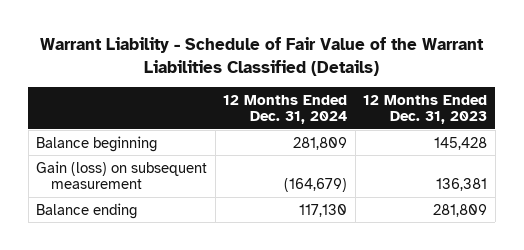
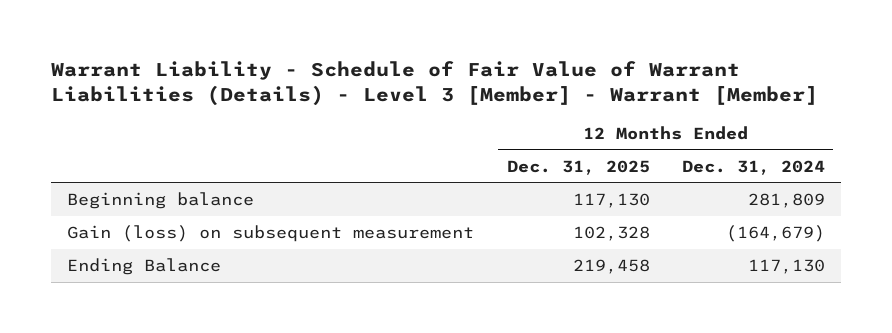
[39,37,484,76] Warrant Liability - Schedule of Fair Value of the Warrant Liabilities Classified (Details) -> [50,60,818,106] Warrant Liability - Schedule of Fair Value of Warrant Liabilities (Details) - Level 3 [Member] - Warrant [Member]
[363,94,488,125] 12 Months Ended Dec. 31, 2023 -> none
none -> [506,159,650,175] Dec. 31, 2025
[36,135,158,152] Balance beginning -> [67,191,255,209] Beginning balance
[36,202,138,219] Balance ending -> [67,257,222,275] Ending Balance

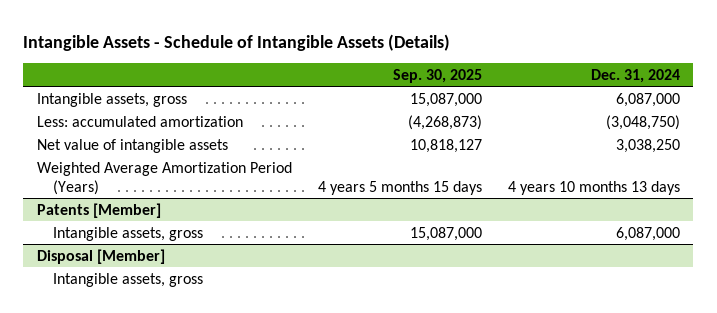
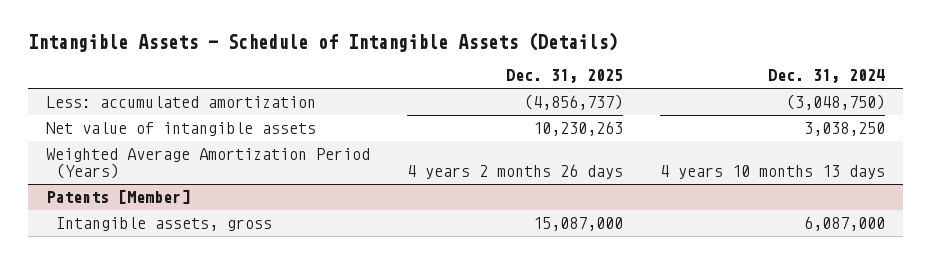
[392,68,482,83] Sep. 30, 2025 -> none
none -> [505,69,623,84] Dec. 31, 2025
[36,92,187,107] Intangible assets, gross -> none
[36,248,165,264] Disposal [Member] -> none
[53,272,204,287] Intangible assets, gross -> none

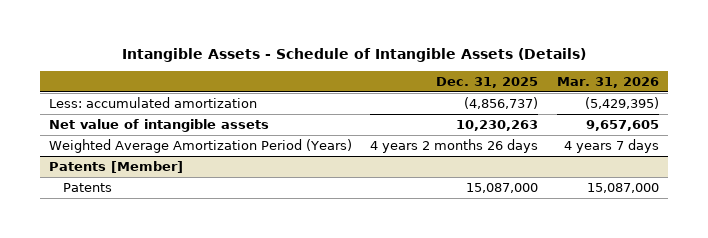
[767,69,885,84] Dec. 31, 2024 -> none
none -> [556,76,659,88] Mar. 31, 2026
[55,217,272,232] Intangible assets, gross -> [63,182,113,192] Patents

